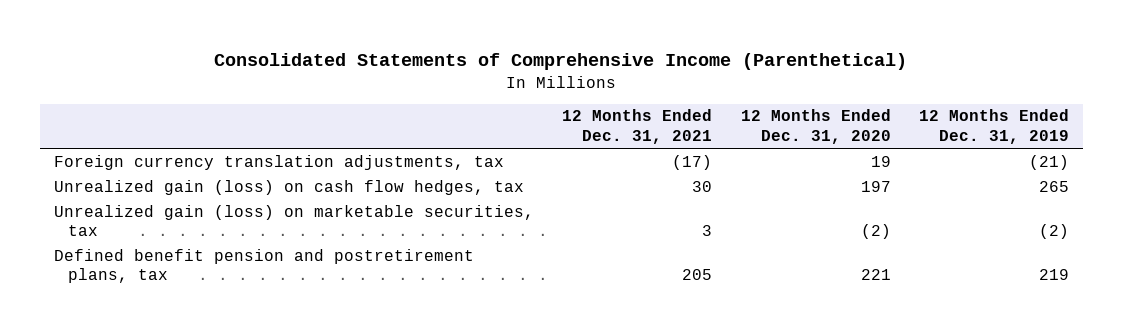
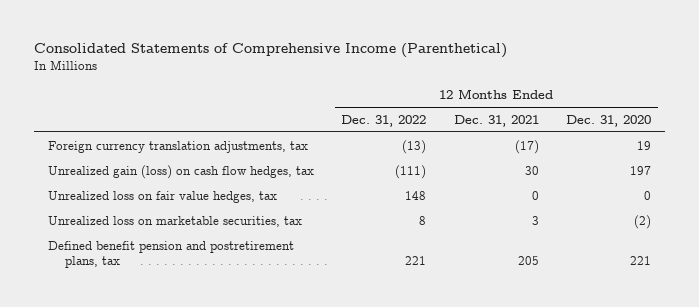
[918,109,1069,145] 12 Months Ended Dec. 31, 2019 -> none
none -> [341,114,427,127] Dec. 31, 2022
none -> [47,190,277,203] Unrealized loss on fair value hedges, tax
[54,204,535,237] Unrealized gain (loss) on marketable securities, tax -> [47,215,302,227] Unrealized loss on marketable securities, tax

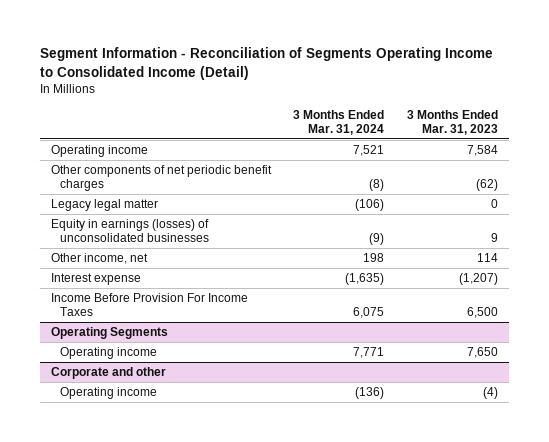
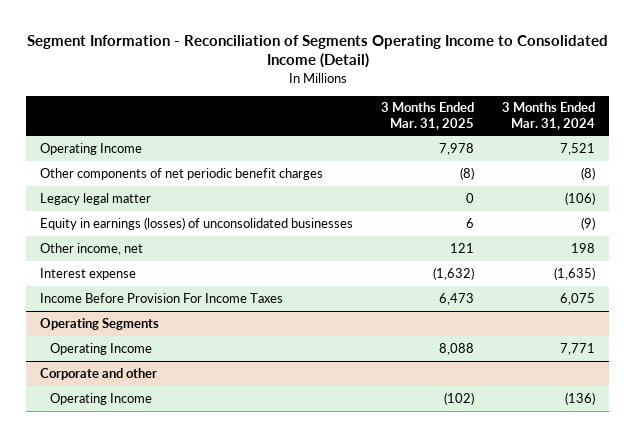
[406,109,498,135] 3 Months Ended Mar. 31, 2023 -> none
none -> [381,102,475,130] 3 Months Ended Mar. 31, 2025
[51,144,149,157] Operating income -> [39,142,142,155] Operating Income
[59,346,157,359] Operating income -> [49,342,152,355] Operating Income
[59,386,157,399] Operating income -> [49,392,152,405] Operating Income

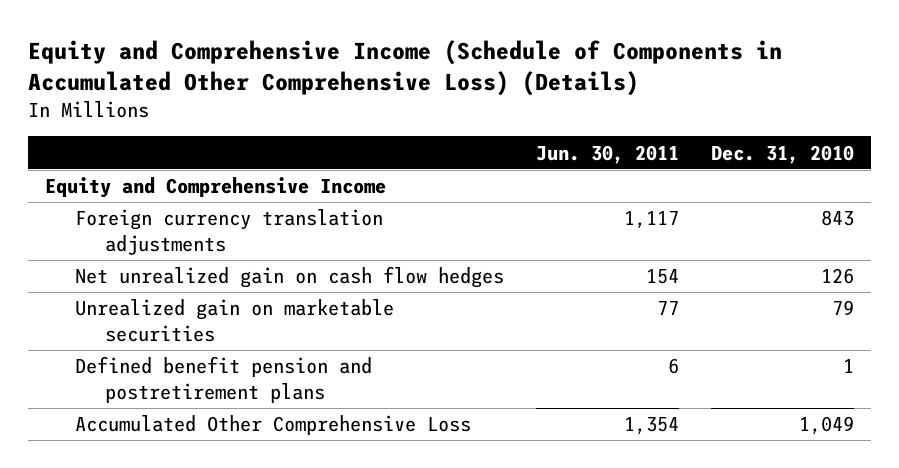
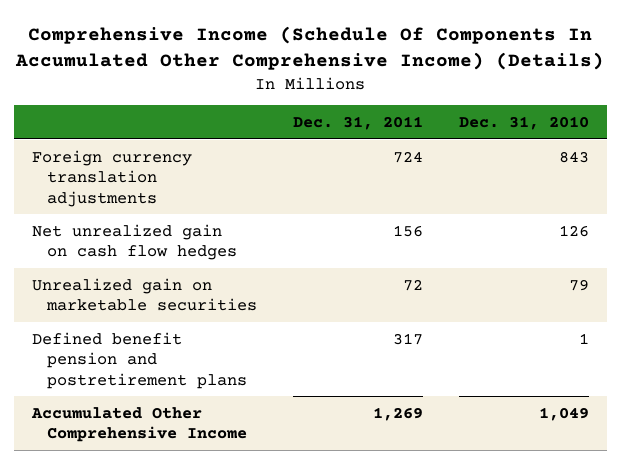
[28,40,783,96] Equity and Comprehensive Income (Schedule of Components in Accumulated Other Comprehensive Loss) (Details) -> [15,25,605,70] Comprehensive Income (Schedule Of Components In Accumulated Other Comprehensive Income) (Details)
[536,144,680,164] Jun. 30, 2011 -> none
none -> [293,115,424,130] Dec. 31, 2011
[44,177,386,199] Equity and Comprehensive Income -> none
[74,415,471,436] Accumulated Other Comprehensive Loss -> [30,406,248,443] Accumulated Other Comprehensive Income

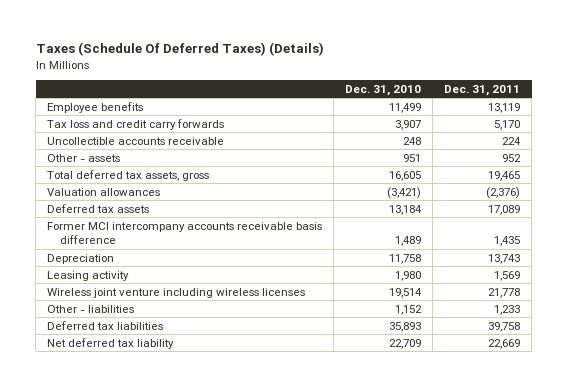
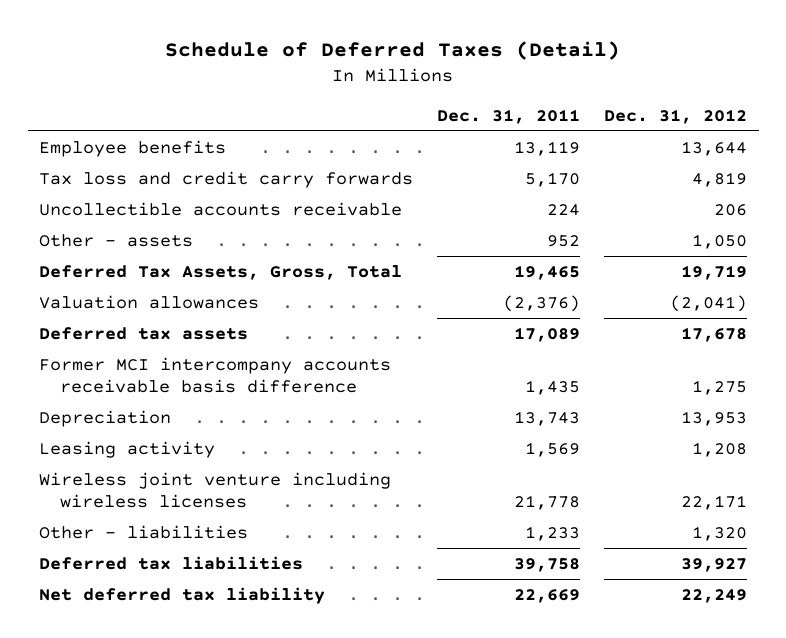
[35,42,324,57] Taxes (Schedule Of Deferred Taxes) (Details) -> [165,41,621,61] Schedule of Deferred Taxes (Detail)
[345,84,422,96] Dec. 31, 2010 -> none
none -> [603,108,747,124] Dec. 31, 2012
[47,169,210,181] Total deferred tax assets, gross -> [39,264,403,280] Deferred Tax Assets, Gross, Total

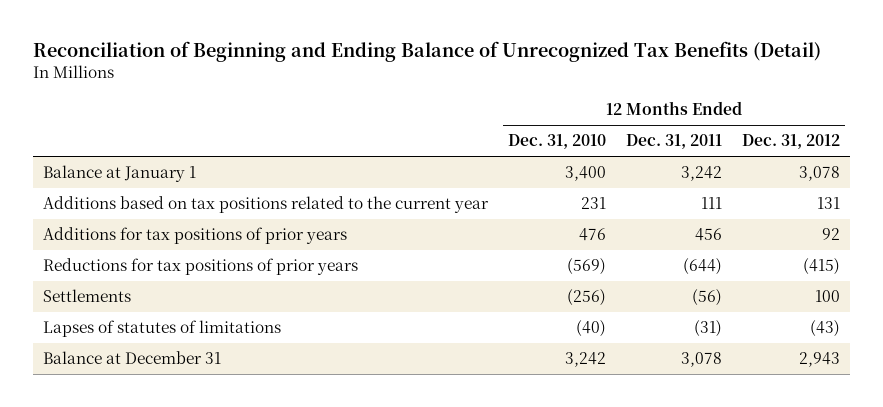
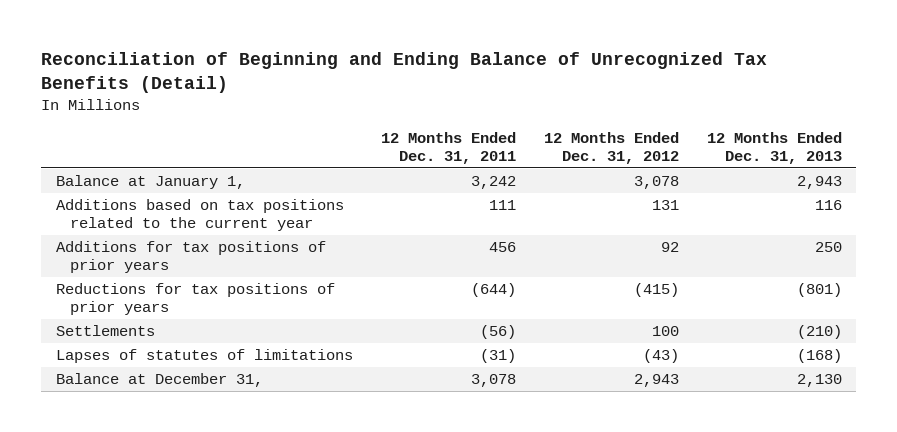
[507,134,606,150] Dec. 31, 2010 -> none
none -> [706,131,842,164] 12 Months Ended Dec. 31, 2013
[42,165,196,183] Balance at January 1 -> [55,175,245,190] Balance at January 1,
[42,351,221,365] Balance at December 31 -> [55,373,263,388] Balance at December 31,

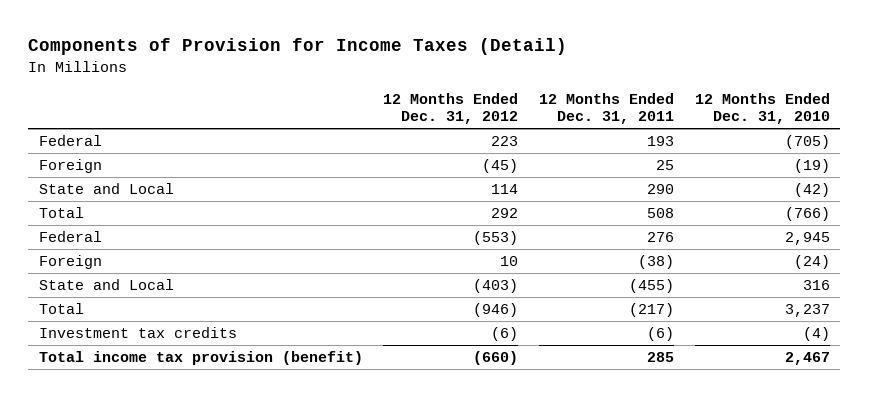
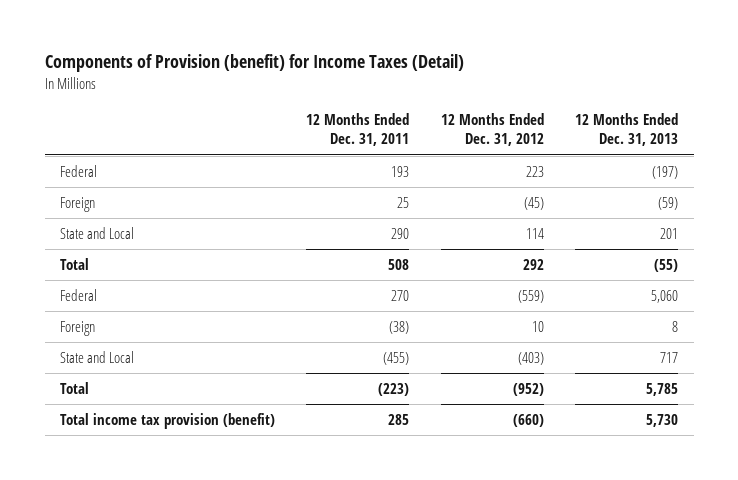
[28,38,568,56] Components of Provision for Income Taxes (Detail) -> [44,54,464,73] Components of Provision (benefit) for Income Taxes (Detail)
[695,92,831,125] 12 Months Ended Dec. 31, 2010 -> none
none -> [574,112,678,147] 12 Months Ended Dec. 31, 2013
[473,230,519,245] (553) -> [517,290,544,304] (559)
[647,231,675,242] 276 -> [391,290,410,302] 270
[38,326,237,338] Investment tax credits -> none
[473,302,519,317] (946) -> [512,383,544,397] (952)
[629,302,675,317] (217) -> [378,383,410,397] (223)

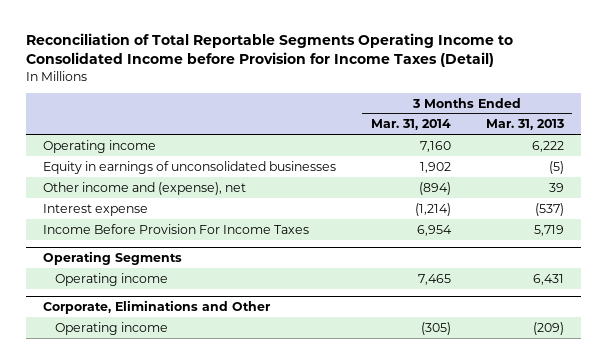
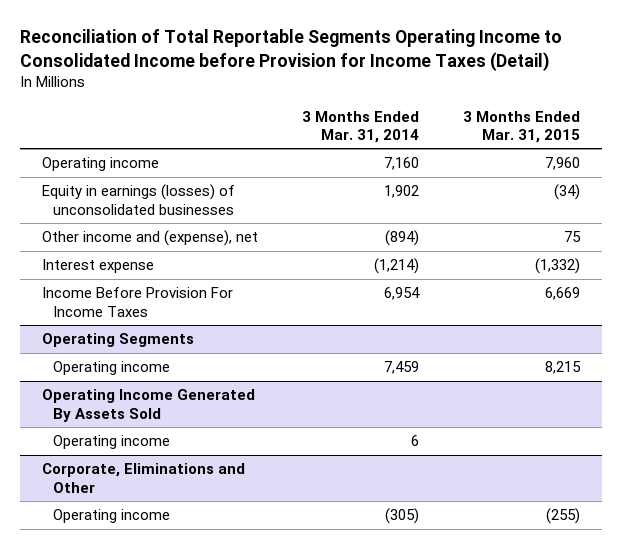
[485,119,564,131] Mar. 31, 2013 -> none
none -> [463,110,581,143] 3 Months Ended Mar. 31, 2015
[43,160,337,174] Equity in earnings of unconsolidated businesses -> [41,184,235,215] Equity in earnings (losses) of unconsolidated businesses
[417,273,451,285] 7,465 -> [383,361,419,375] 7,459
none -> [41,389,255,422] Operating Income Generated By Assets Sold
none -> [53,435,171,450] Operating income

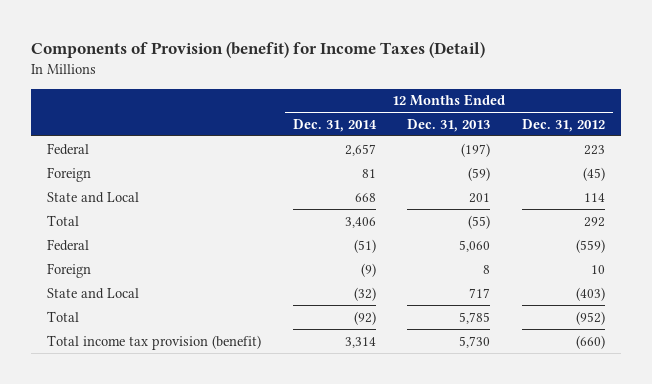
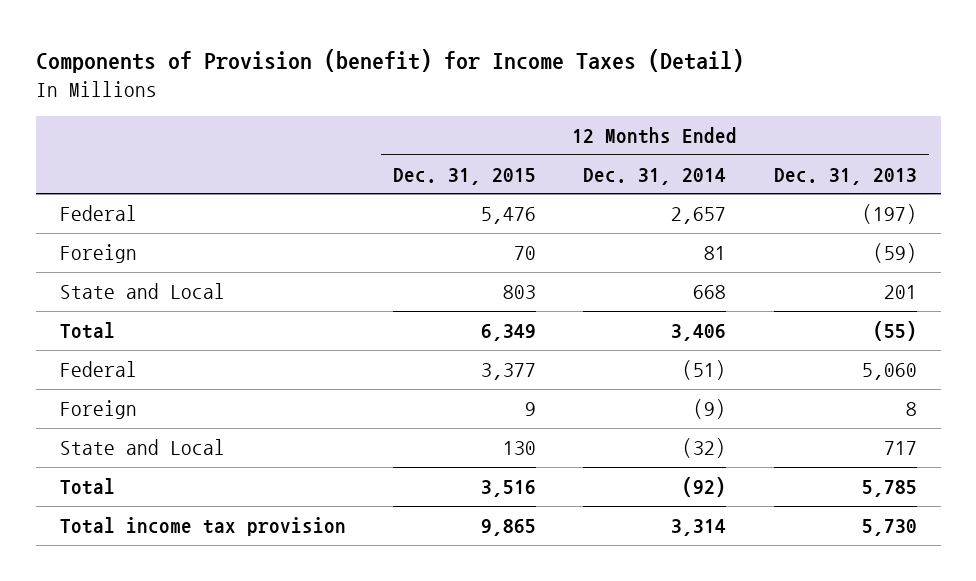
[521,118,605,132] Dec. 31, 2012 -> none
none -> [393,167,537,185] Dec. 31, 2015
[46,334,261,350] Total income tax provision (benefit) -> [59,516,346,536] Total income tax provision

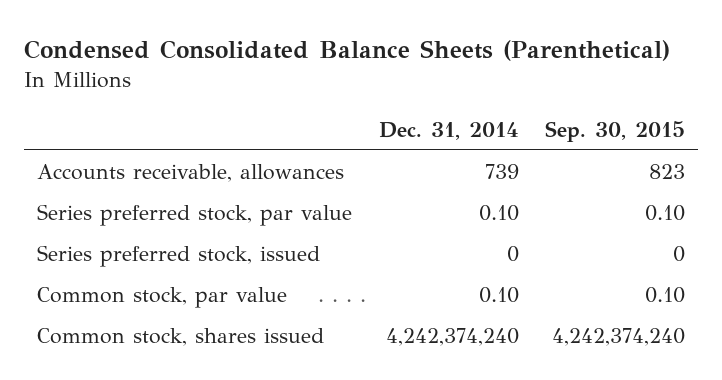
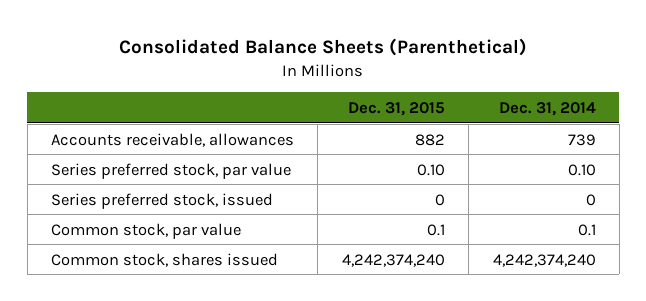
[24,39,671,61] Condensed Consolidated Balance Sheets (Parenthetical) -> [119,38,528,57] Consolidated Balance Sheets (Parenthetical)
[545,120,686,142] Sep. 30, 2015 -> none
none -> [347,101,445,116] Dec. 31, 2015
[478,286,519,303] 0.10 -> [577,223,596,236] 0.1

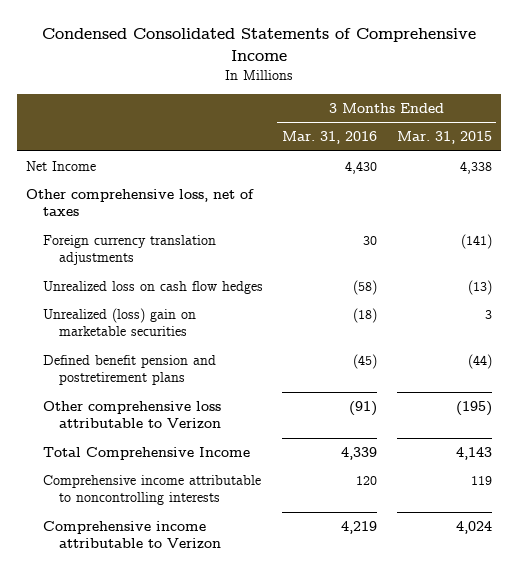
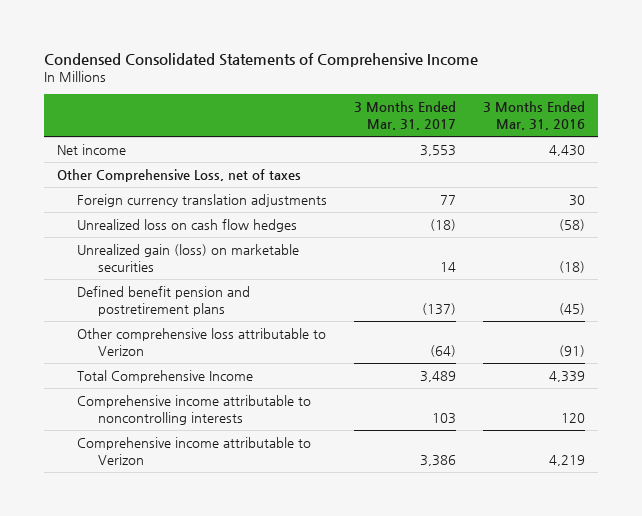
[396,131,492,145] Mar. 31, 2015 -> none
none -> [354,101,457,130] 3 Months Ended Mar. 31, 2017
[26,161,97,172] Net Income -> [57,144,127,156] Net income
[26,189,255,217] Other comprehensive loss, net of taxes -> [57,169,302,183] Other Comprehensive Loss, net of taxes
[42,308,196,337] Unrealized (loss) gain on marketable securities -> [77,244,300,272] Unrealized gain (loss) on marketable securities

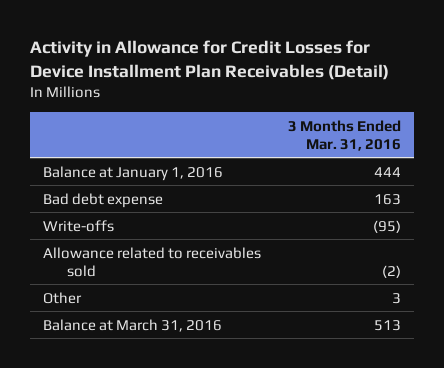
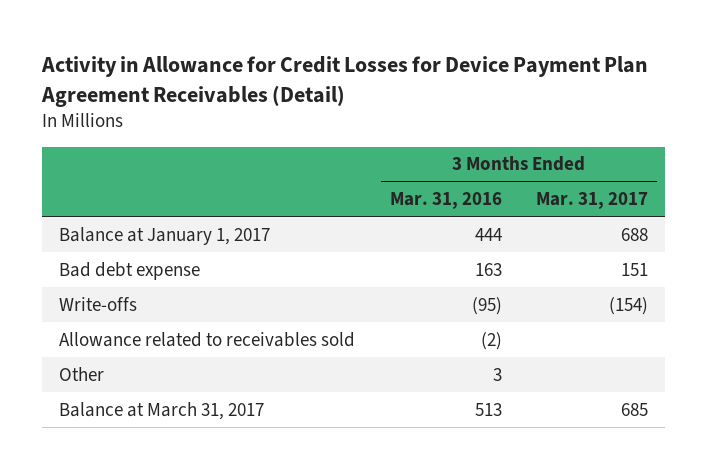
[30,40,390,80] Activity in Allowance for Credit Losses for Device Installment Plan Receivables (Detail) -> [40,55,648,107] Activity in Allowance for Credit Losses for Device Payment Plan Agreement Receivables (Detail)
none -> [536,192,649,210] Mar. 31, 2017
[43,165,224,181] Balance at January 1, 2016 -> [59,226,271,245] Balance at January 1, 2017
[43,318,223,332] Balance at March 31, 2016 -> [59,401,265,420] Balance at March 31, 2017

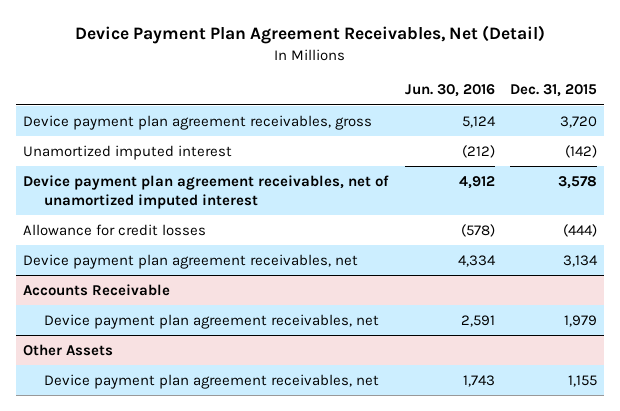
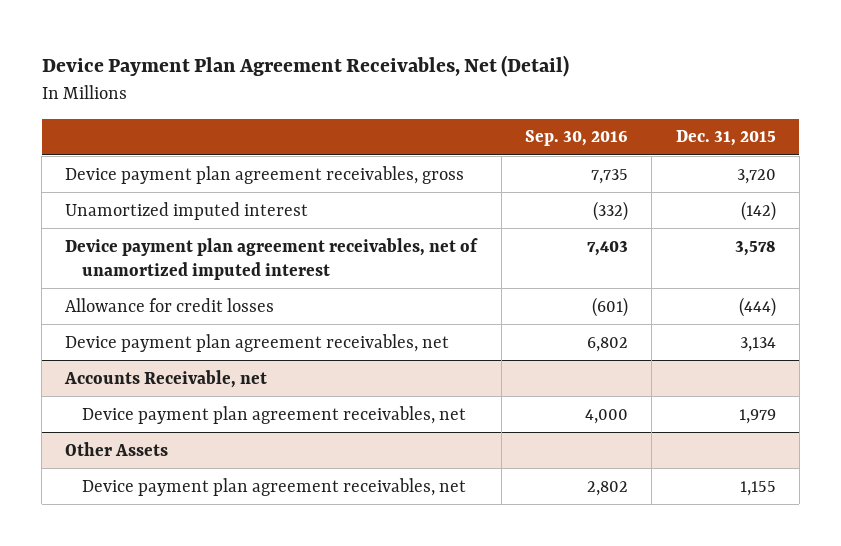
[404,84,495,98] Jun. 30, 2016 -> none
none -> [524,130,628,147] Sep. 30, 2016
[23,283,171,296] Accounts Receivable -> [64,369,268,388] Accounts Receivable, net

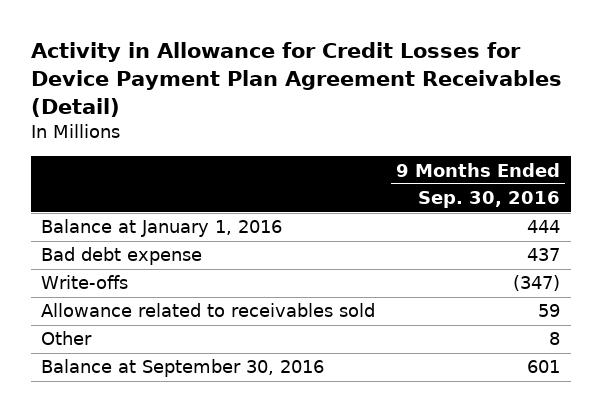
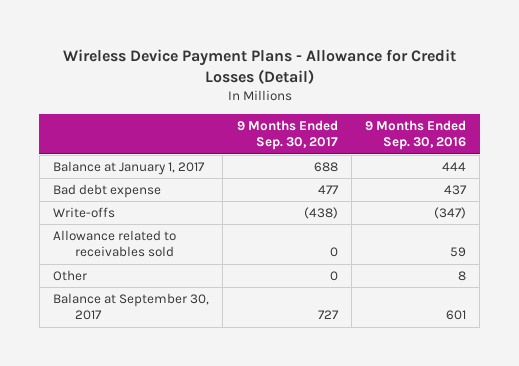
[30,42,562,118] Activity in Allowance for Credit Losses for Device Payment Plan Agreement Receivables (Detail) -> [62,48,456,84] Wireless Device Payment Plans - Allowance for Credit Losses (Detail)
none -> [236,120,338,151] 9 Months Ended Sep. 30, 2017
[41,219,283,238] Balance at January 1, 2016 -> [53,160,206,175] Balance at January 1, 2017
[41,359,325,378] Balance at September 30, 2016 -> [53,292,210,321] Balance at September 30, 2017

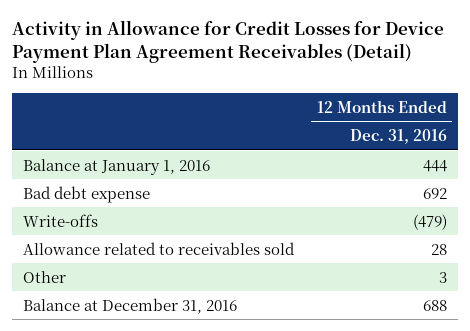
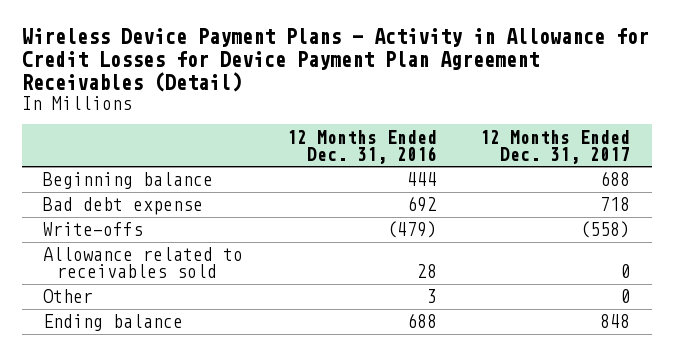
[12,20,445,64] Activity in Allowance for Credit Losses for Device Payment Plan Agreement Receivables (Detail) -> [21,28,649,92] Wireless Device Payment Plans - Activity in Allowance for Credit Losses for Device Payment Plan Agreement Receivables (Detail)
none -> [480,129,631,164] 12 Months Ended Dec. 31, 2017
[23,158,211,175] Balance at January 1, 2016 -> [43,172,214,190] Beginning balance
[23,297,238,314] Balance at December 31, 2016 -> [43,314,184,332] Ending balance

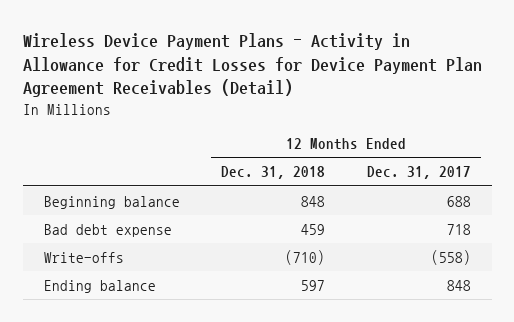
[286,129,437,164] 12 Months Ended Dec. 31, 2016 -> none
none -> [221,166,326,180] Dec. 31, 2018
[43,247,244,279] Allowance related to receivables sold -> none
[43,289,94,304] Other -> none

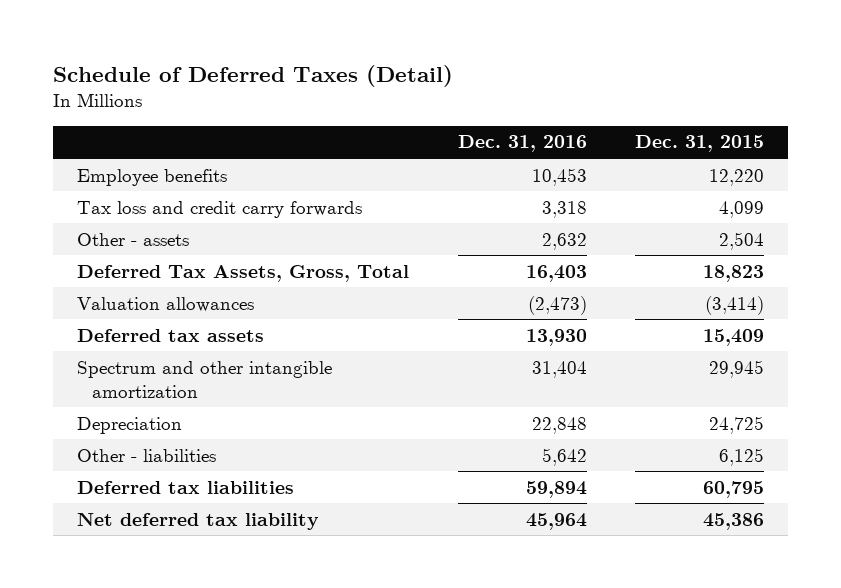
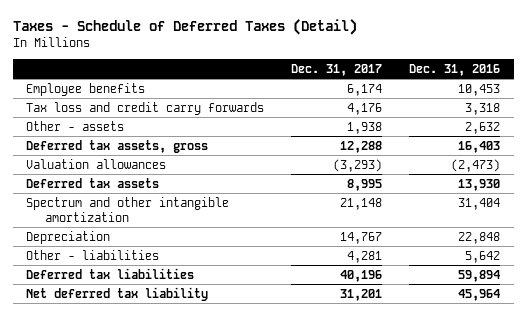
[53,65,454,88] Schedule of Deferred Taxes (Detail) -> [12,19,357,36] Taxes - Schedule of Deferred Taxes (Detail)
[634,135,764,153] Dec. 31, 2015 -> none
none -> [291,63,383,76] Dec. 31, 2017
[77,264,410,282] Deferred Tax Assets, Gross, Total -> [26,139,209,153] Deferred tax assets, gross

